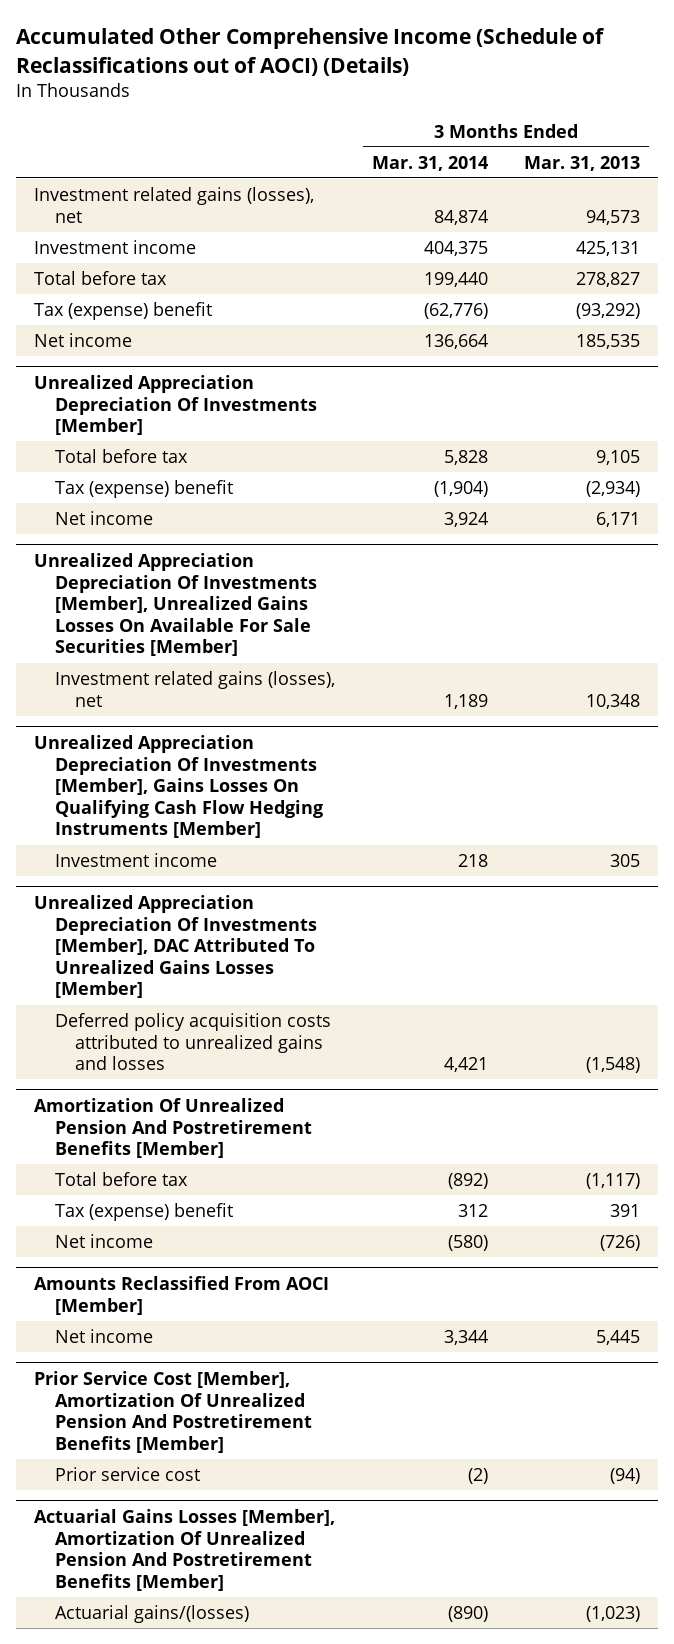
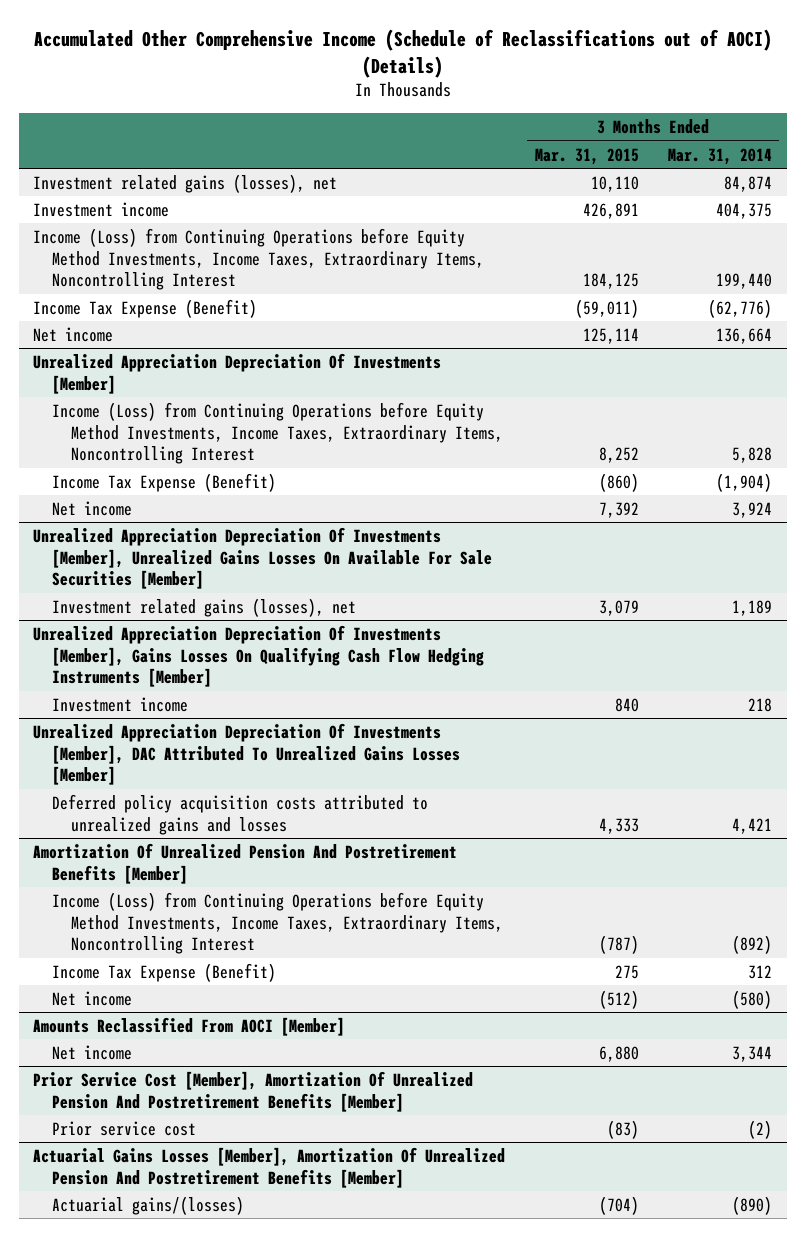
[524,155,641,171] Mar. 31, 2013 -> none
none -> [534,147,639,165] Mar. 31, 2015
[34,271,168,286] Total before tax -> [33,227,485,291] Income (Loss) from Continuing Operations before Equity Method Investments, Income Taxes, Extraordinary Items, Noncontrolling Interest
[34,302,213,321] Tax (expense) benefit -> [33,298,258,318] Income Tax Expense (Benefit)
[54,449,188,464] Total before tax -> [52,401,503,465] Income (Loss) from Continuing Operations before Equity Method Investments, Income Taxes, Extraordinary Items, Noncontrolling Interest
[54,480,233,499] Tax (expense) benefit -> [52,472,277,492] Income Tax Expense (Benefit)
[54,1172,188,1187] Total before tax -> [52,891,503,955] Income (Loss) from Continuing Operations before Equity Method Investments, Income Taxes, Extraordinary Items, Noncontrolling Interest
[54,1203,233,1222] Tax (expense) benefit -> [52,962,277,982] Income Tax Expense (Benefit)

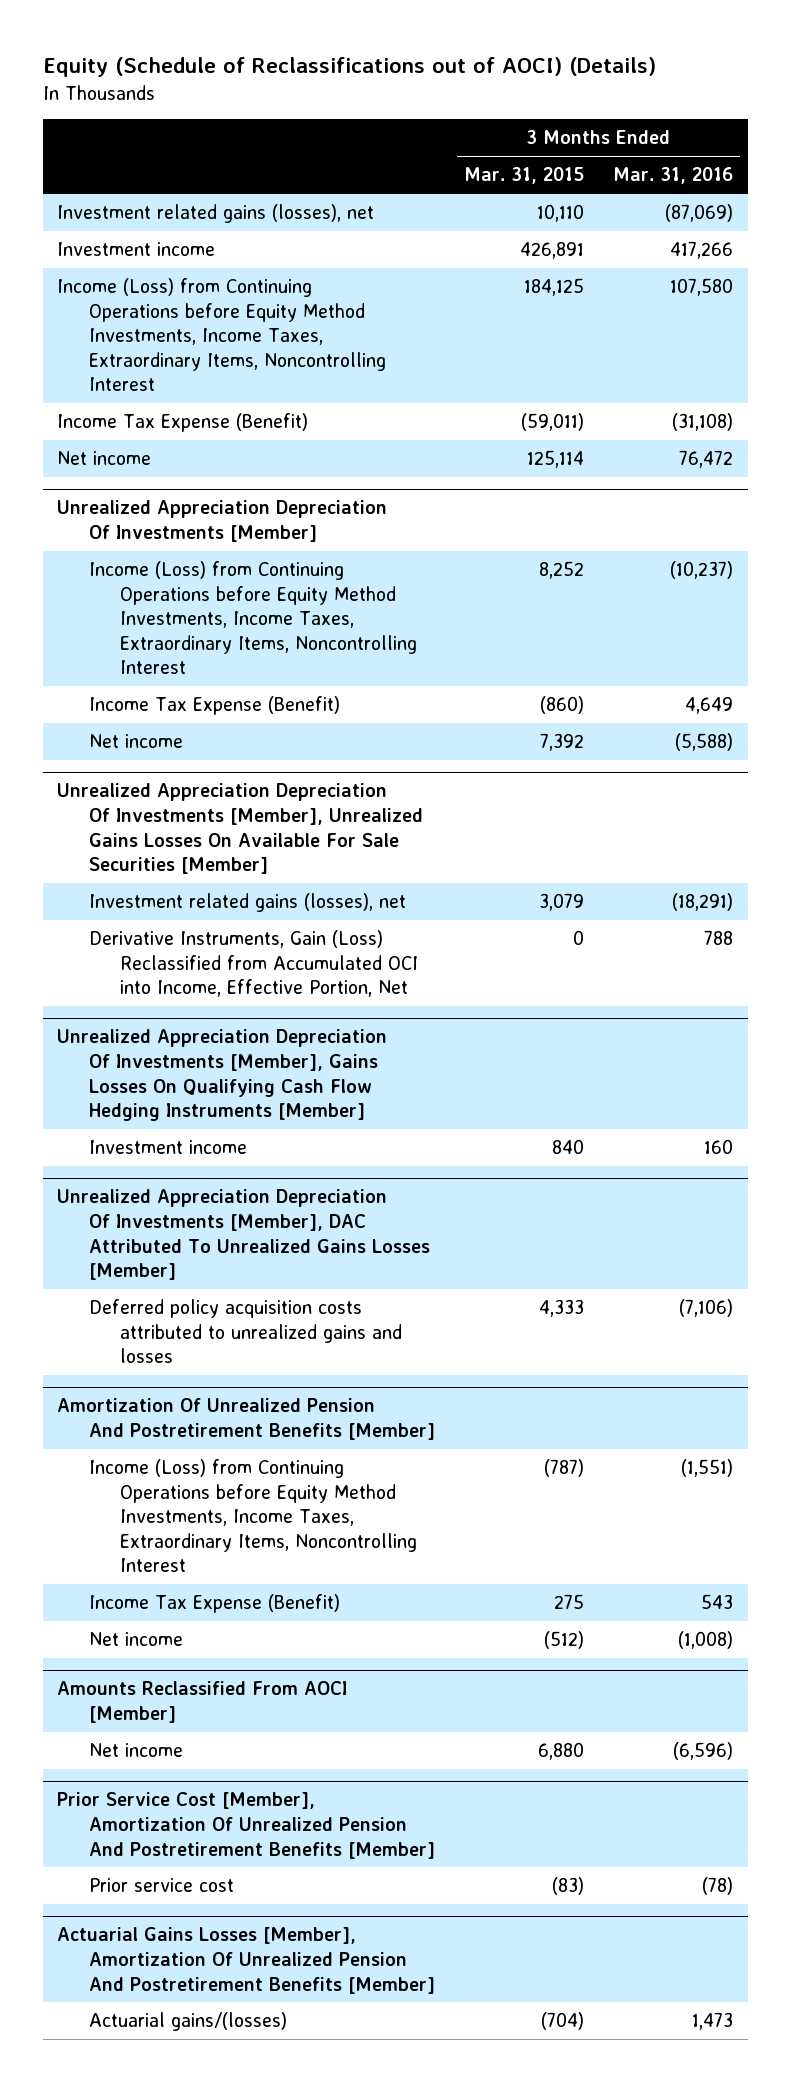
[33,28,772,78] Accumulated Other Comprehensive Income (Schedule of Reclassifications out of AOCI) (Details) -> [42,57,656,78] Equity (Schedule of Reclassifications out of AOCI) (Details)
[667,147,772,165] Mar. 31, 2014 -> none
none -> [612,167,733,185] Mar. 31, 2016
none -> [88,930,418,998] Derivative Instruments, Gain (Loss) Reclassified from Accumulated OCI into Income, Effective Portion, Net

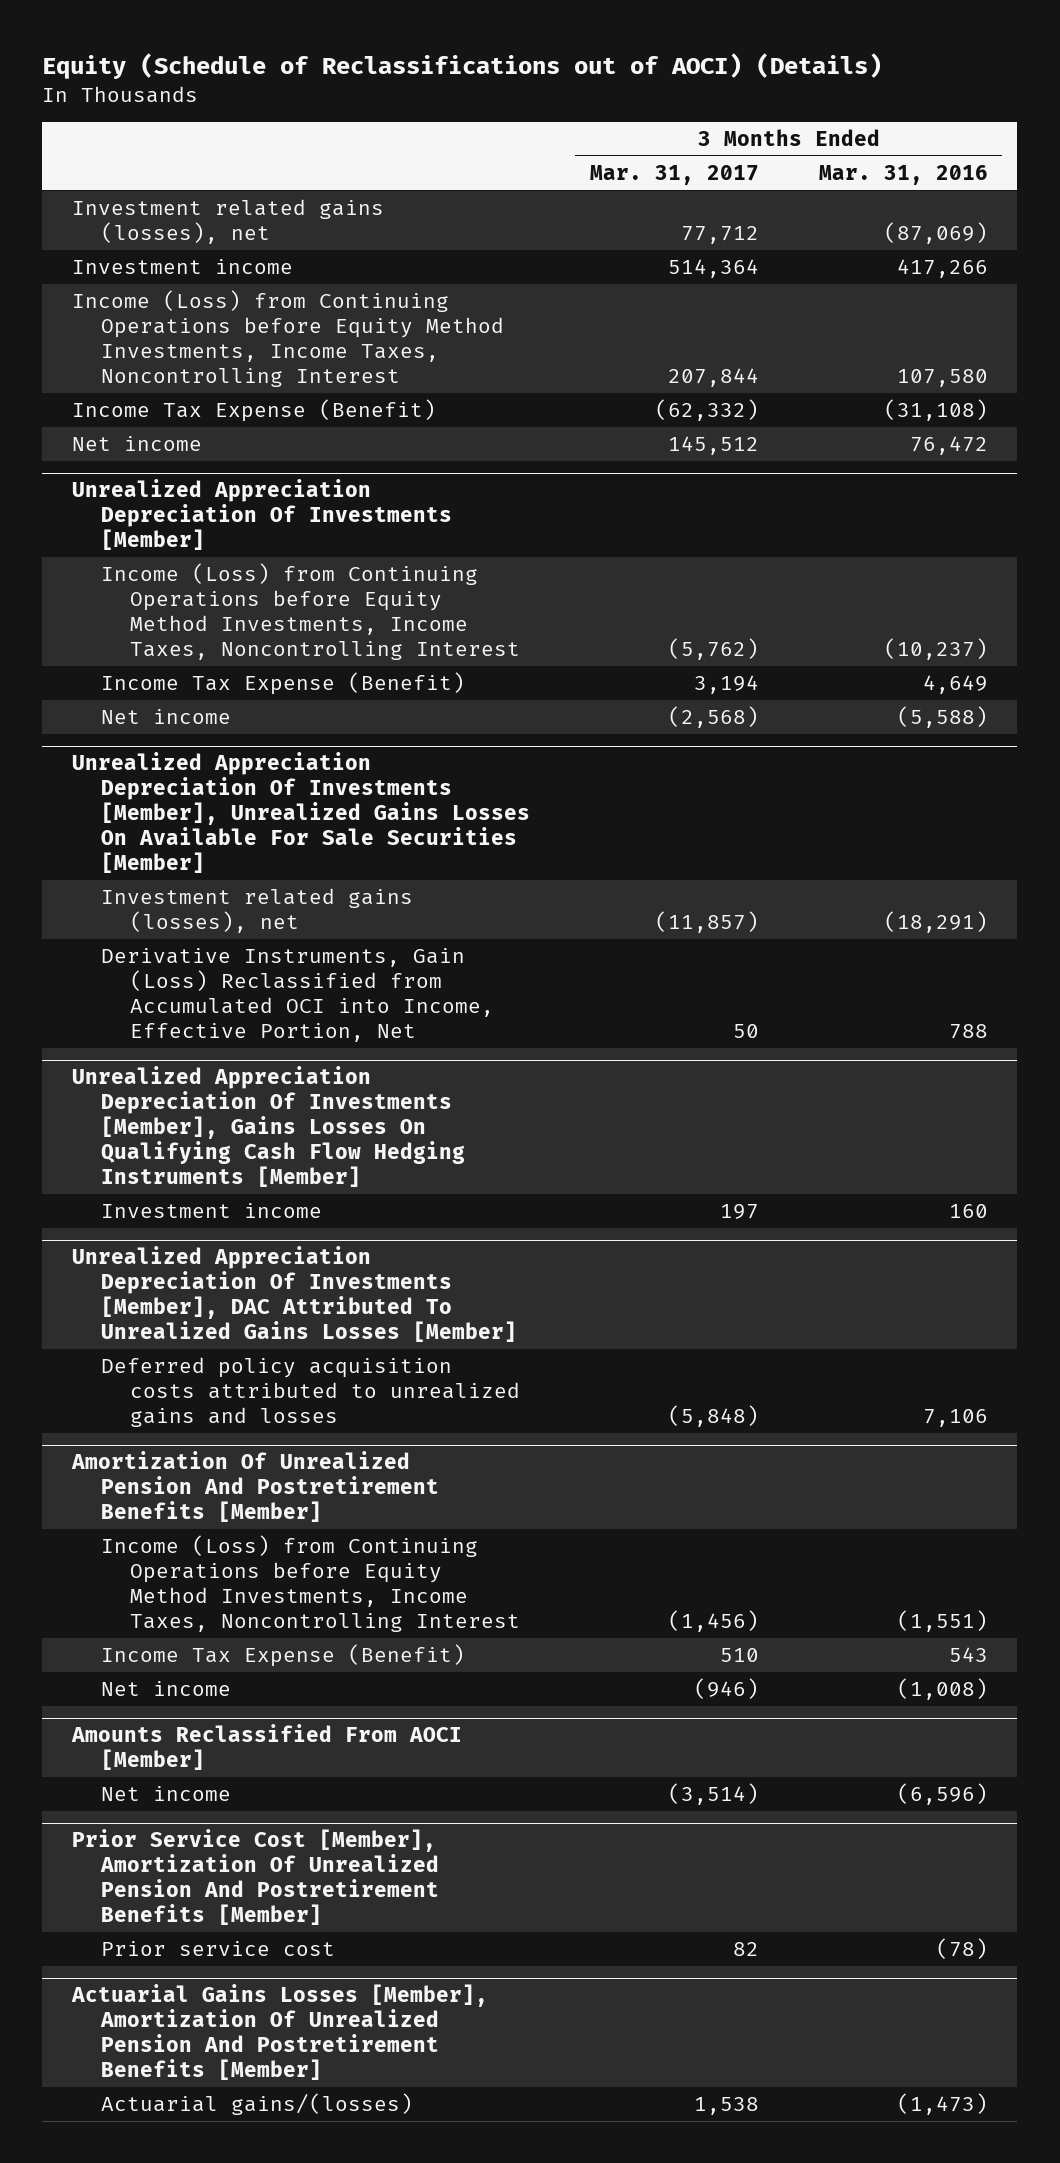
[463,167,584,185] Mar. 31, 2015 -> none
none -> [589,164,759,185] Mar. 31, 2017
[57,278,386,392] Income (Loss) from Continuing Operations before Equity Method Investments, Income Taxes, Extraordinary Items, Noncontrolling Interest -> [72,290,504,387] Income (Loss) from Continuing Operations before Equity Method Investments, Income Taxes, Noncontrolling Interest
[88,561,417,675] Income (Loss) from Continuing Operations before Equity Method Investments, Income Taxes, Extraordinary Items, Noncontrolling Interest -> [100,563,520,660] Income (Loss) from Continuing Operations before Equity Method Investments, Income Taxes, Noncontrolling Interest
[678,1299,733,1318] (7,106) -> [922,1408,988,1427] 7,106
[88,1459,417,1573] Income (Loss) from Continuing Operations before Equity Method Investments, Income Taxes, Extraordinary Items, Noncontrolling Interest -> [100,1535,520,1632] Income (Loss) from Continuing Operations before Equity Method Investments, Income Taxes, Noncontrolling Interest
[691,2012,733,2031] 1,473 -> [896,2093,988,2116] (1,473)

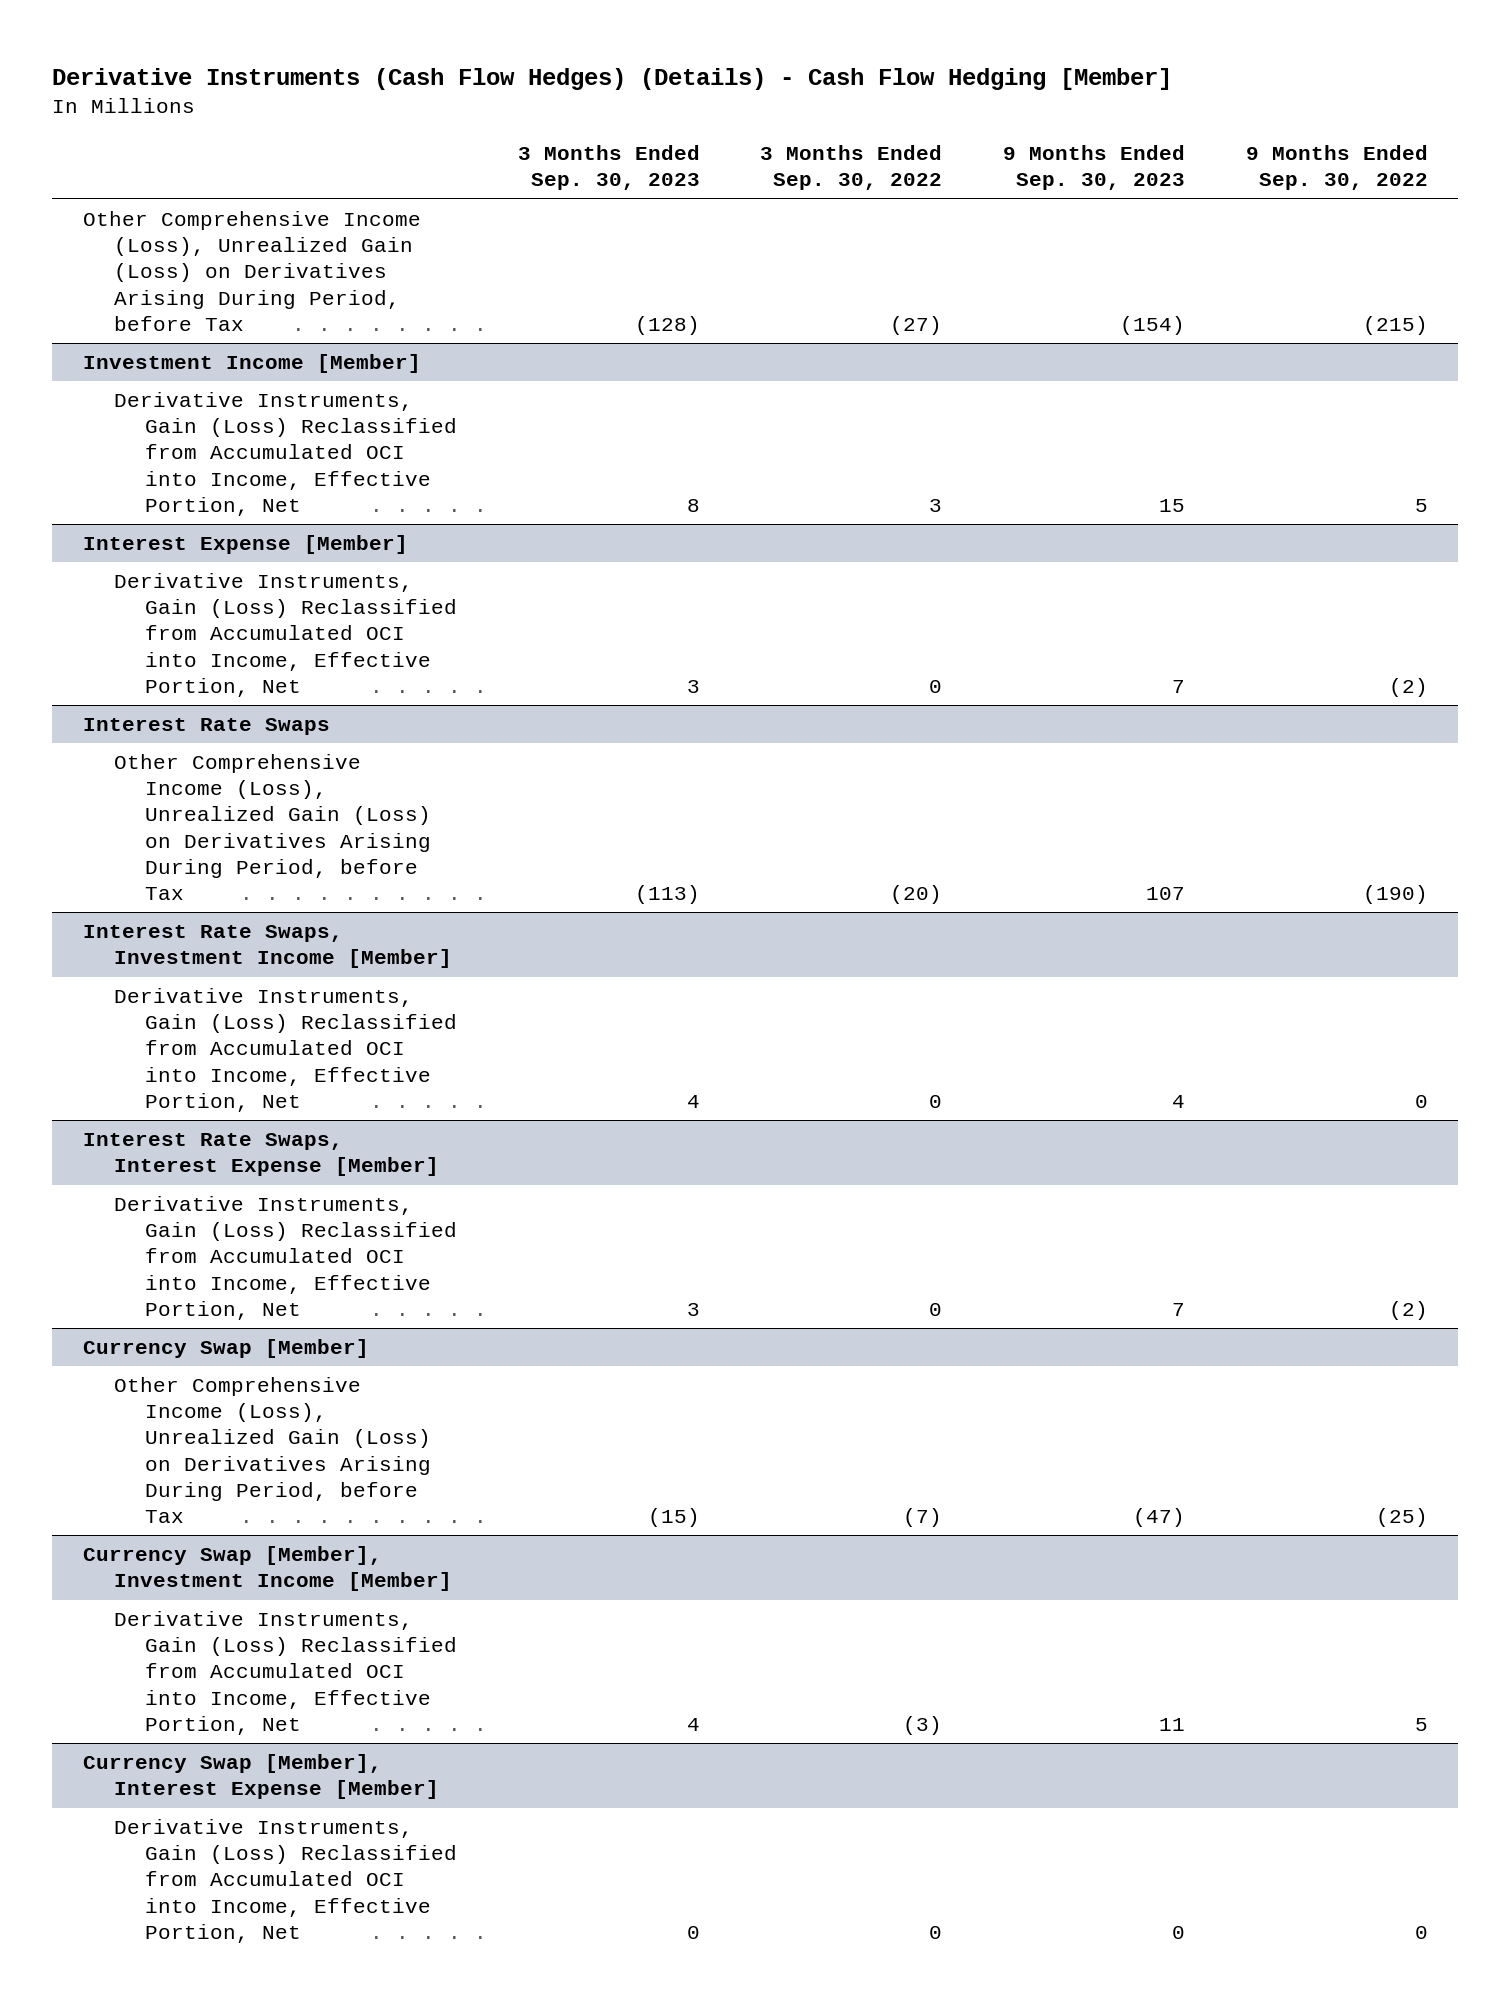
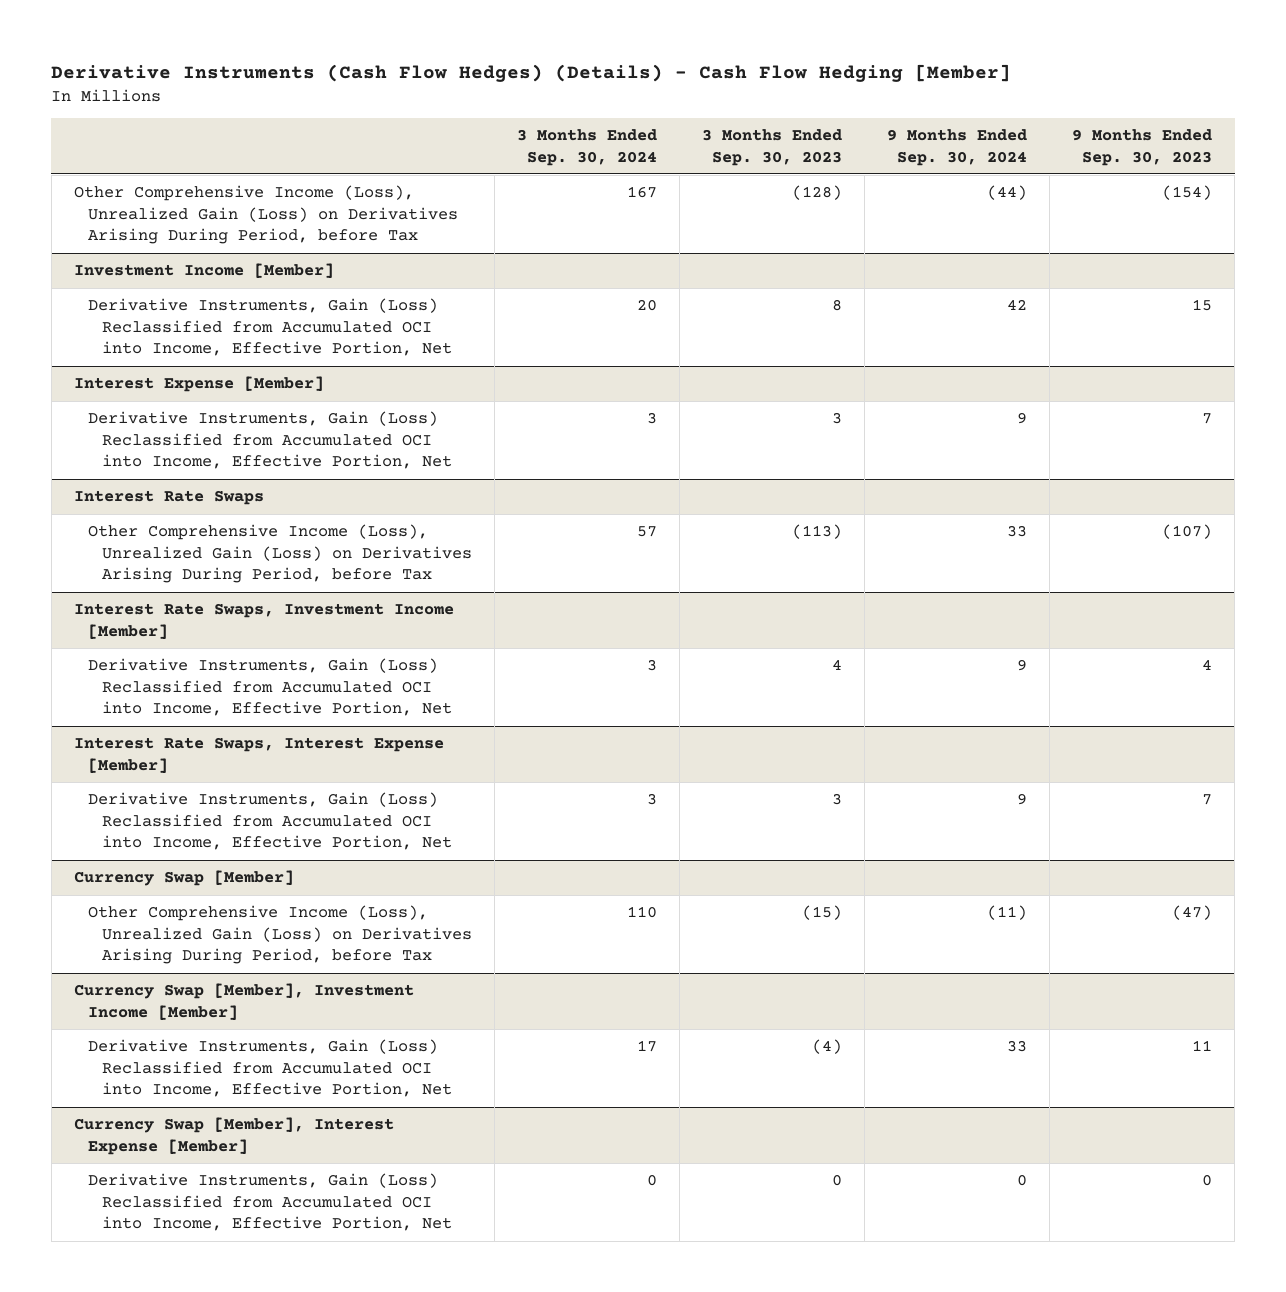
[760,145,943,191] 3 Months Ended Sep. 30, 2022 -> none
[1245,145,1428,191] 9 Months Ended Sep. 30, 2022 -> none
none -> [517,129,658,166] 3 Months Ended Sep. 30, 2024
none -> [887,129,1028,166] 9 Months Ended Sep. 30, 2024
[1146,886,1186,900] 107 -> [1162,524,1213,540] (107)
[686,1717,700,1731] 4 -> [812,1039,843,1055] (4)

